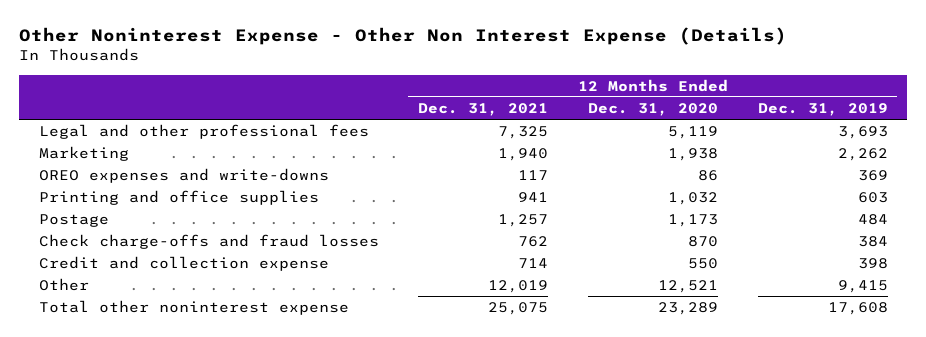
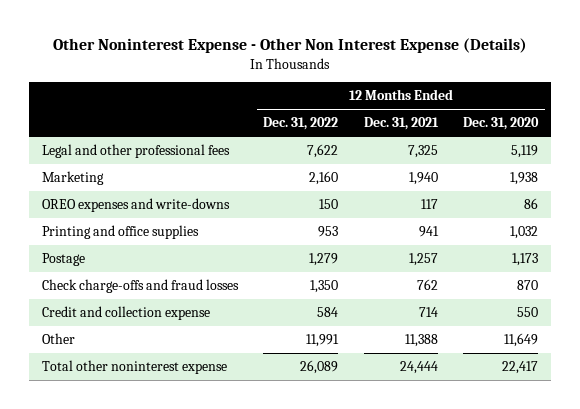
[757,102,888,116] Dec. 31, 2019 -> none
none -> [263,117,339,131] Dec. 31, 2022
[488,280,549,294] 12,019 -> [404,334,438,348] 11,388
[657,280,718,294] 12,521 -> [504,333,539,348] 11,649
[488,302,549,316] 25,075 -> [399,361,438,375] 24,444
[657,302,718,316] 23,289 -> [502,361,539,375] 22,417

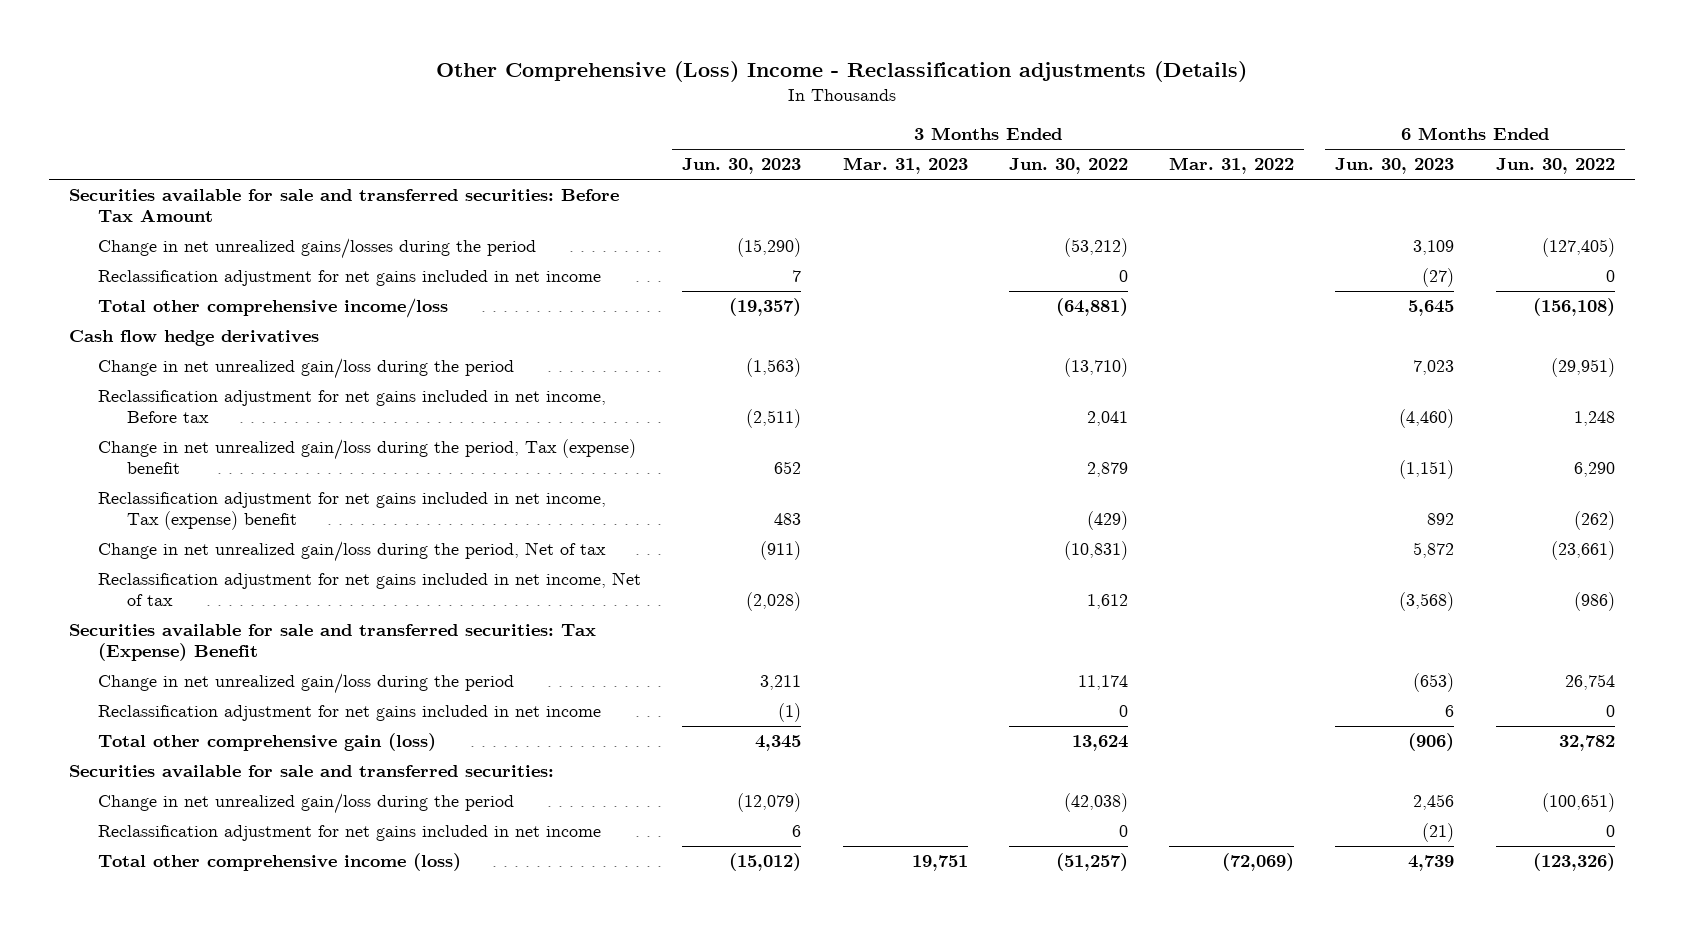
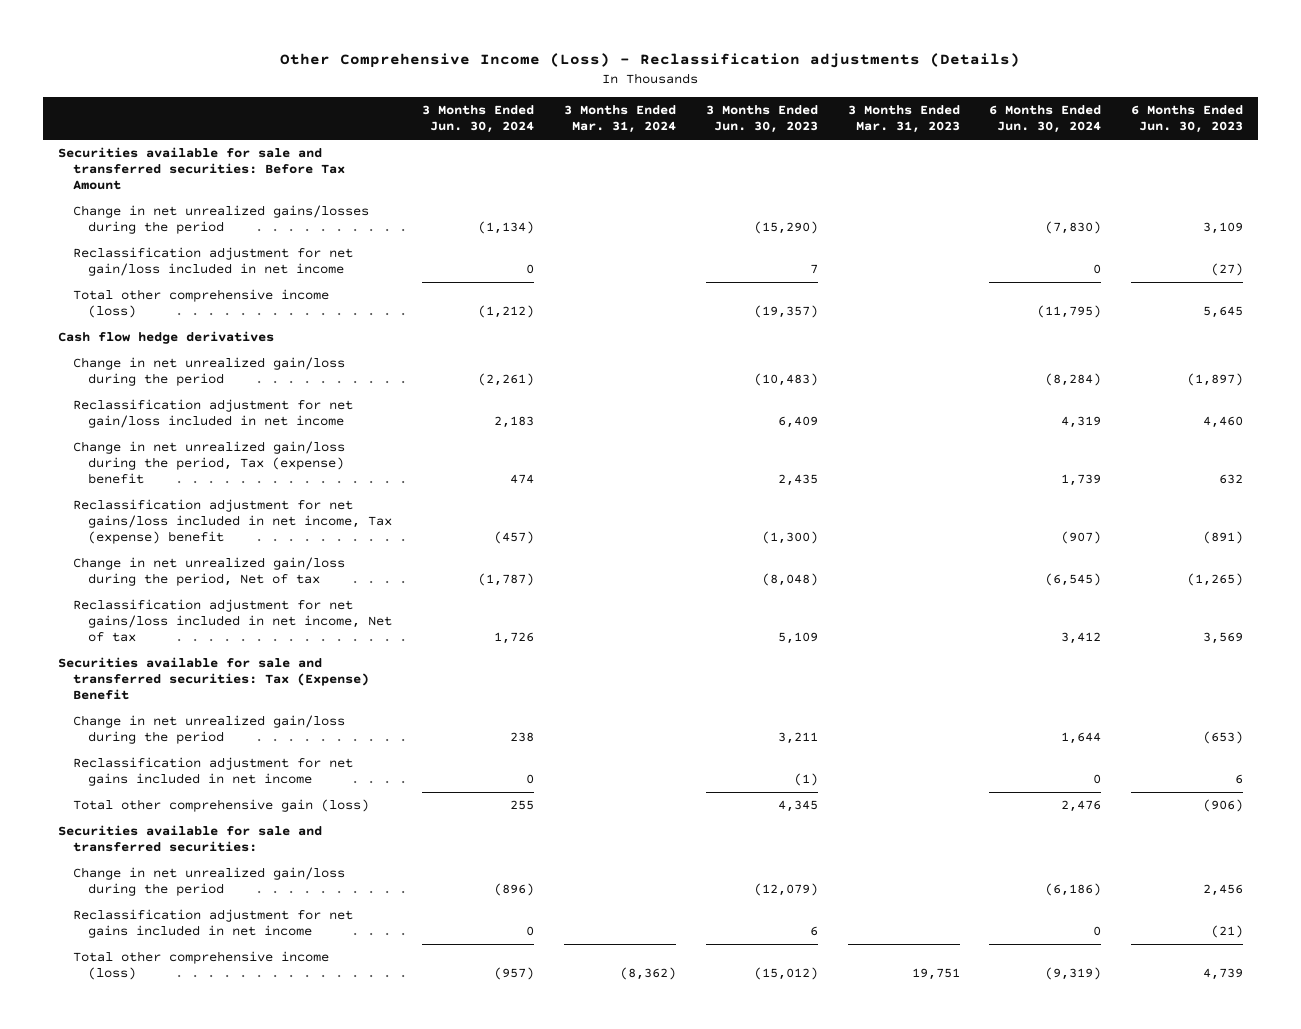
[436,60,1248,82] Other Comprehensive (Loss) Income - Reclassification adjustments (Details) -> [280,53,1021,69] Other Comprehensive Income (Loss) - Reclassification adjustments (Details)
[1008,158,1128,175] Jun. 30, 2022 -> none
[1169,157,1295,175] Mar. 31, 2022 -> none
[1495,158,1615,175] Jun. 30, 2022 -> none
none -> [422,105,535,134] 3 Months Ended Jun. 30, 2024
none -> [563,105,676,134] 3 Months Ended Mar. 31, 2024
none -> [989,105,1102,134] 6 Months Ended Jun. 30, 2024
[97,270,601,287] Reclassification adjustment for net gains included in net income -> [72,247,353,277] Reclassification adjustment for net gain/loss included in net income
[97,298,448,319] Total other comprehensive income/loss -> [72,289,329,319] Total other comprehensive income (loss)
[746,358,802,378] (1,563) -> [753,373,818,387] (10,483)
[1413,360,1455,376] 7,023 -> [1187,373,1244,387] (1,897)
[97,390,606,423] Reclassification adjustment for net gains included in net income, Before tax -> [72,399,353,429] Reclassification adjustment for net gain/loss included in net income
[746,408,802,428] (2,511) -> [777,416,818,429] 6,409
[1399,408,1455,428] (4,460) -> [1203,416,1244,429] 4,460
[774,460,802,474] 652 -> [777,474,818,487] 2,435
[1399,459,1455,479] (1,151) -> [1219,474,1244,485] 632
[97,492,606,530] Reclassification adjustment for net gains included in net income, Tax (expense) benefit -> [72,499,393,545] Reclassification adjustment for net gains/loss included in net income, Tax (expense) benefit
[774,512,802,525] 483 -> [761,531,818,545] (1,300)
[1427,512,1455,525] 892 -> [1203,531,1244,545] (891)
[760,541,802,561] (911) -> [761,573,818,587] (8,048)
[1413,542,1455,559] 5,872 -> [1187,573,1244,587] (1,265)
[97,572,641,606] Reclassification adjustment for net gains included in net income, Net of tax -> [72,599,393,643] Reclassification adjustment for net gains/loss included in net income, Net of tax
[746,591,802,611] (2,028) -> [777,632,818,645] 5,109
[1399,591,1455,611] (3,568) -> [1203,632,1244,645] 3,569

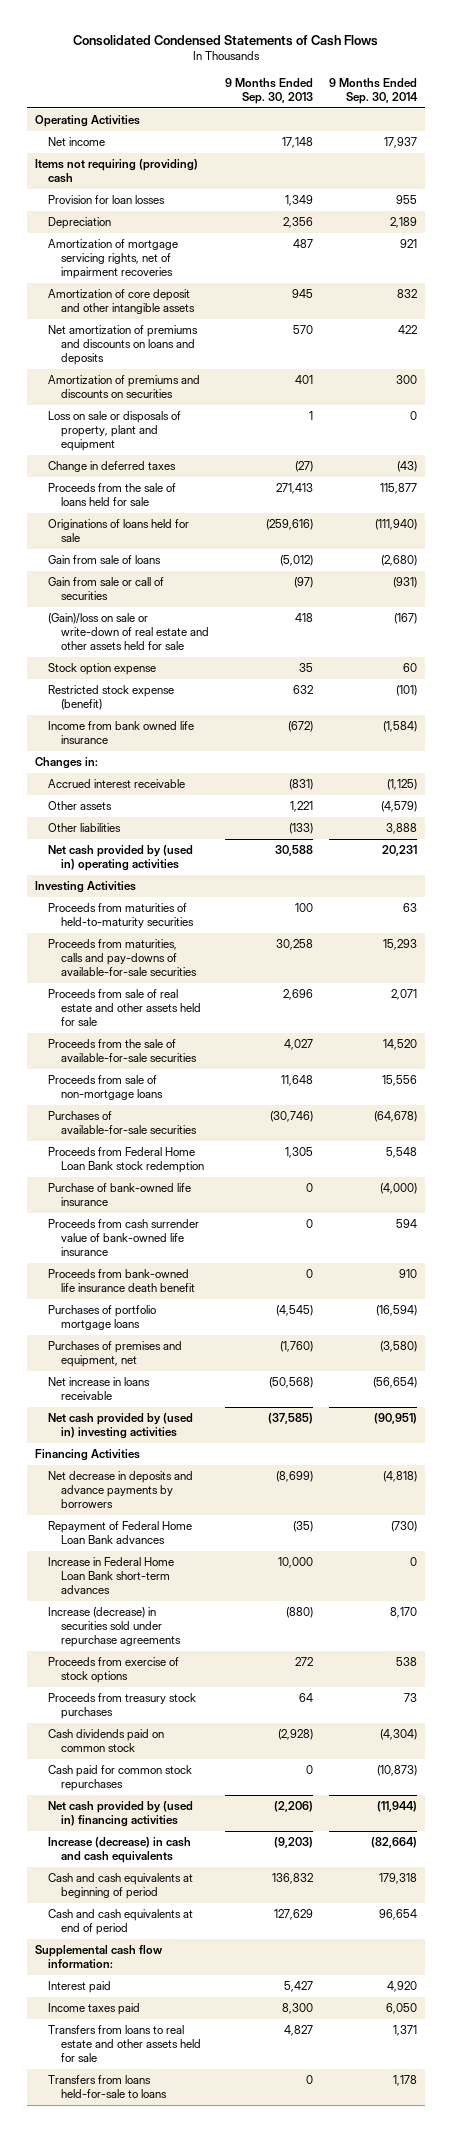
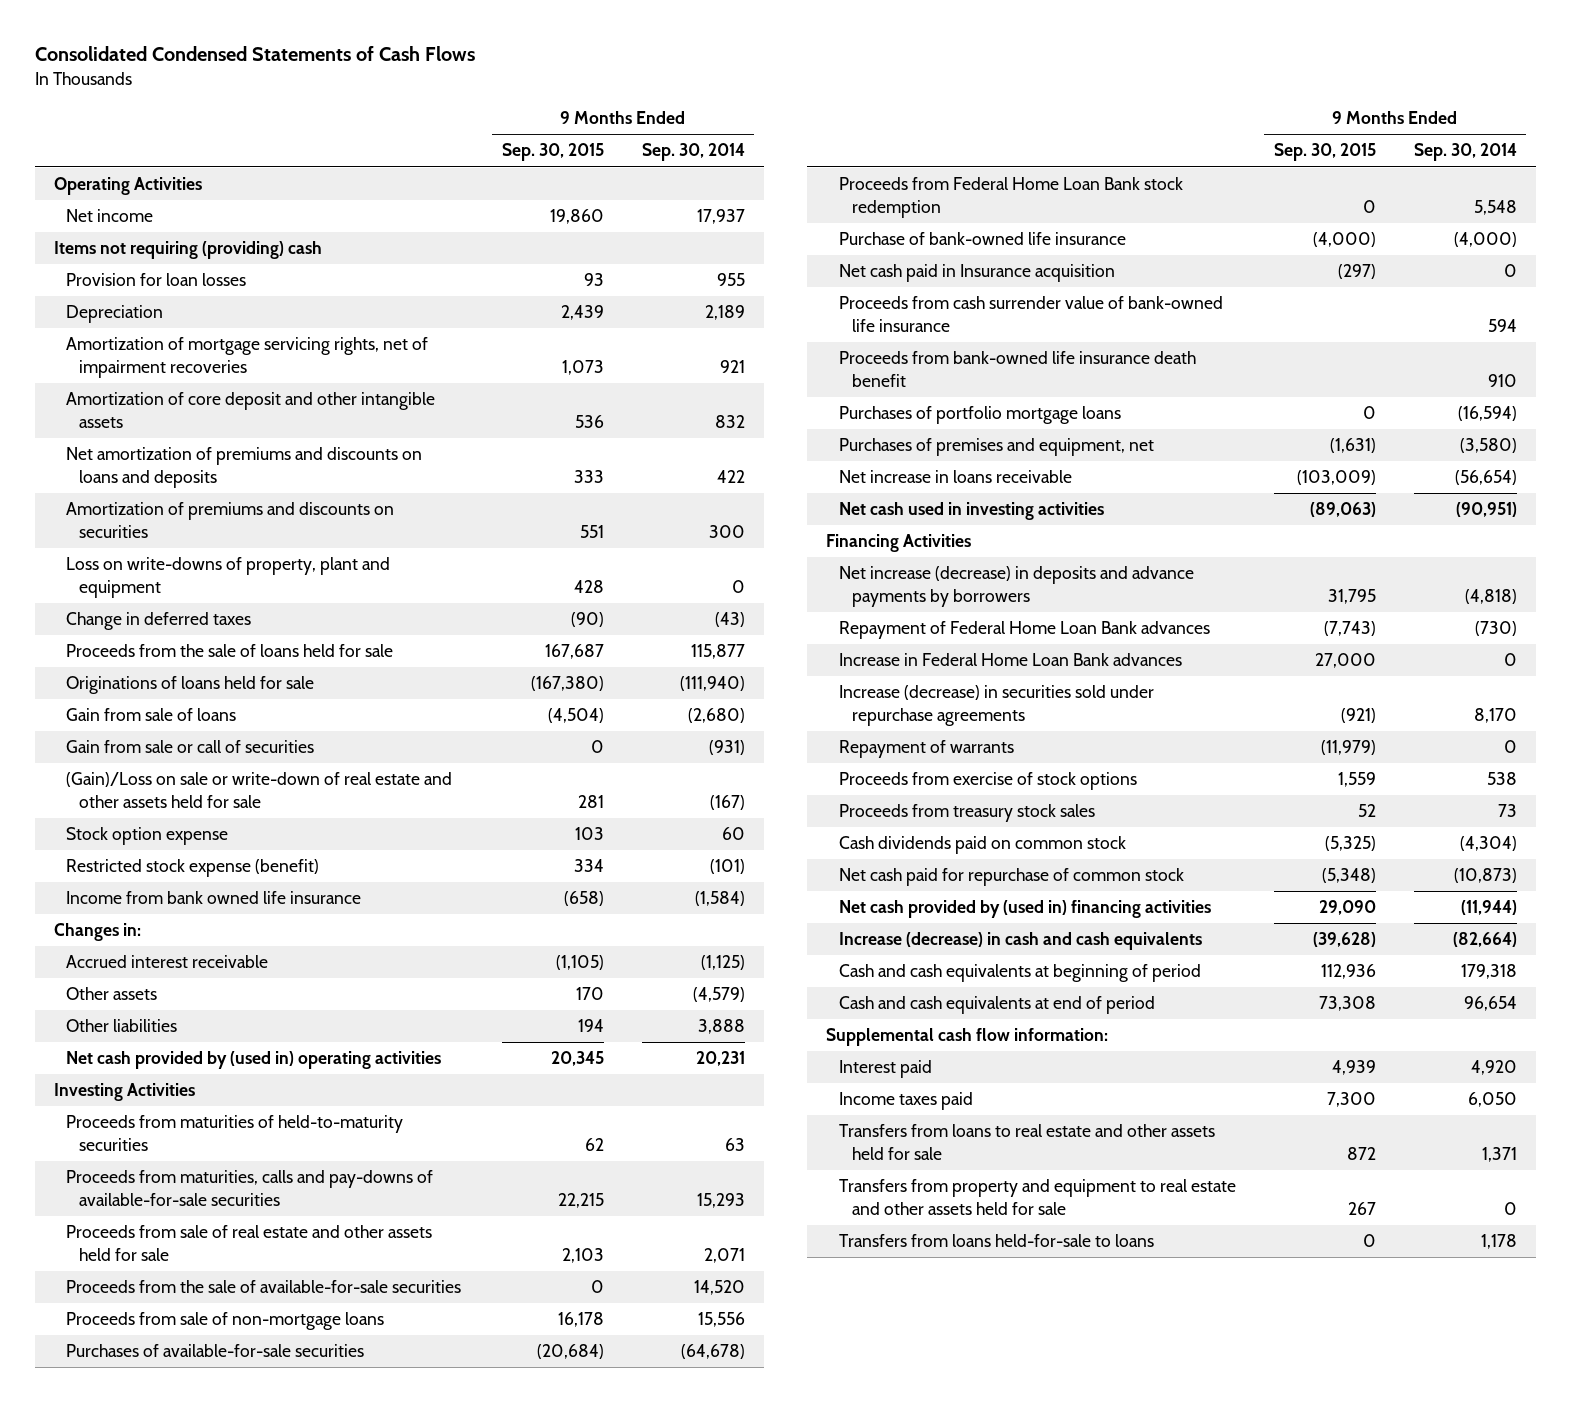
[224,78,313,105] 9 Months Ended Sep. 30, 2013 -> none
none -> [501,143,604,162] Sep. 30, 2015
[47,411,181,452] Loss on sale or disposals of property, plant and equipment -> [66,557,391,598] Loss on write-downs of property, plant and equipment
[47,613,209,651] (Gain)/loss on sale or write-down of real estate and other assets held for sale -> [66,772,453,808] (Gain)/Loss on sale or write-down of real estate and other assets held for sale
none -> [838,264,1115,283] Net cash paid in Insurance acquisition
[47,1413,193,1440] Net cash provided by (used in) investing activities -> [838,502,1104,521] Net cash used in investing activities
[47,1471,193,1509] Net decrease in deposits and advance payments by borrowers -> [838,566,1194,607] Net increase (decrease) in deposits and advance payments by borrowers
[47,1557,174,1595] Increase in Federal Home Loan Bank short-term advances -> [838,653,1182,667] Increase in Federal Home Loan Bank advances
none -> [838,740,1014,759] Repayment of warrants
[47,1693,196,1720] Proceeds from treasury stock purchases -> [838,804,1095,823] Proceeds from treasury stock sales
[47,1765,192,1792] Cash paid for common stock repurchases -> [838,868,1184,887] Net cash paid for repurchase of common stock
none -> [838,1179,1236,1215] Transfers from property and equipment to real estate and other assets held for sale

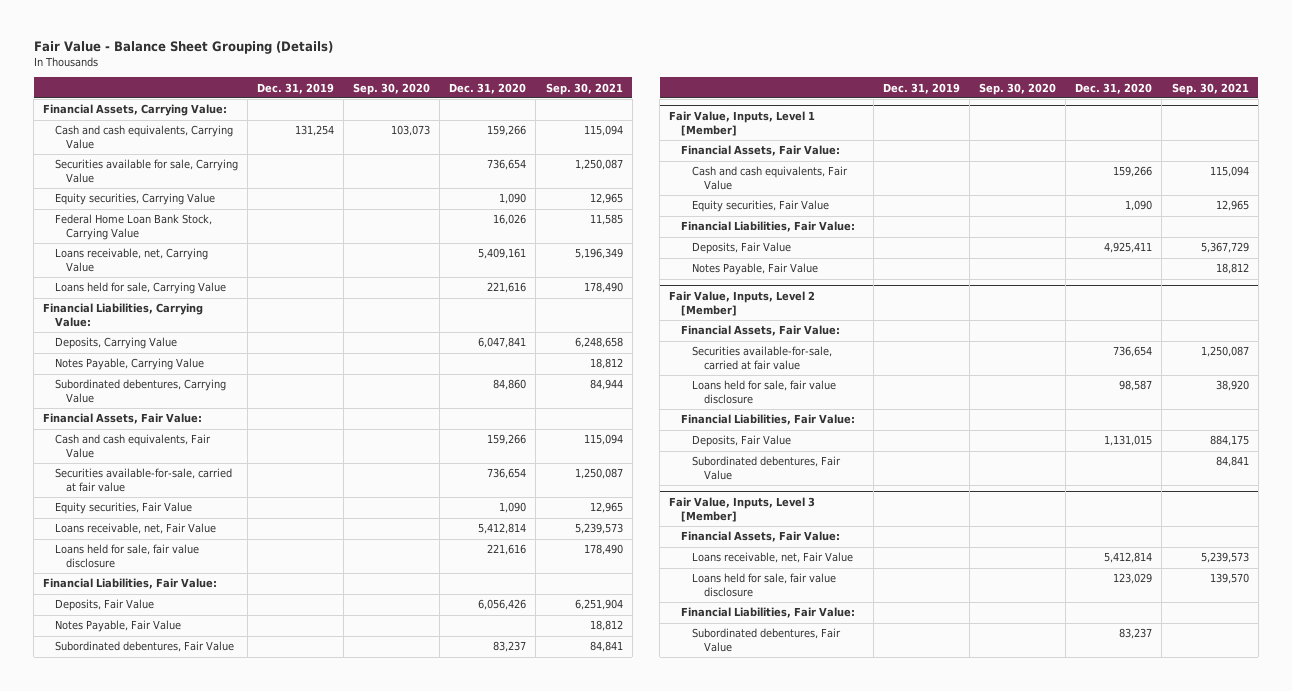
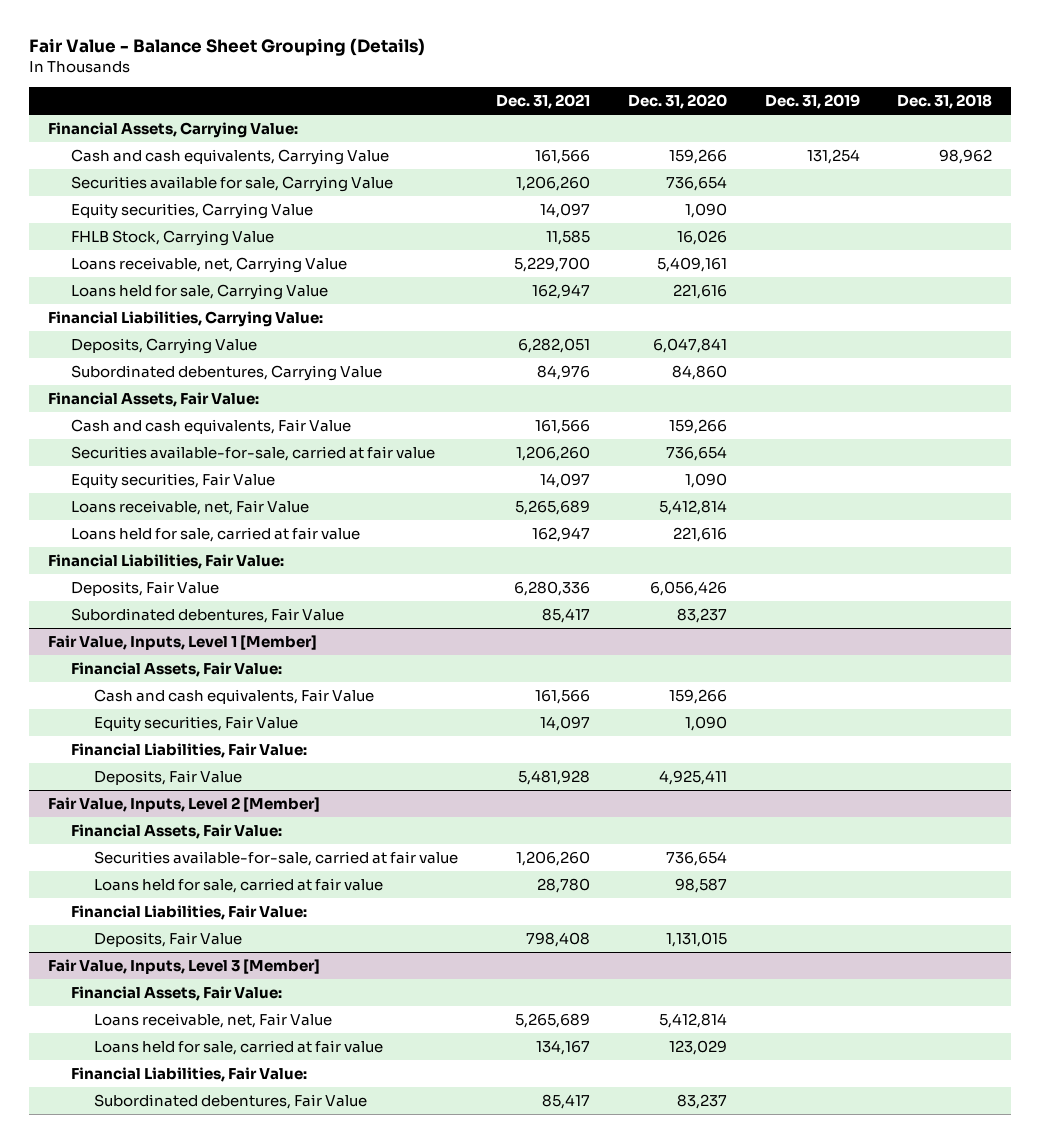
[353,82,431,95] Sep. 30, 2020 -> none
[545,82,623,95] Sep. 30, 2021 -> none
none -> [496,94,591,110] Dec. 31, 2021
none -> [897,94,993,110] Dec. 31, 2018
[54,214,212,240] Federal Home Loan Bank Stock, Carrying Value -> [71,230,275,247] FHLB Stock, Carrying Value
[54,358,204,371] Notes Payable, Carrying Value -> none
[54,544,199,568] Loans held for sale, fair value disclosure -> [71,527,361,543] Loans held for sale, carried at fair value
[54,620,181,633] Notes Payable, Fair Value -> none
[692,263,819,276] Notes Payable, Fair Value -> none
[692,380,837,404] Loans held for sale, fair value disclosure -> [94,878,384,894] Loans held for sale, carried at fair value
[692,456,842,480] Subordinated debentures, Fair Value -> none
[692,573,837,597] Loans held for sale, fair value disclosure -> [94,1040,384,1056] Loans held for sale, carried at fair value

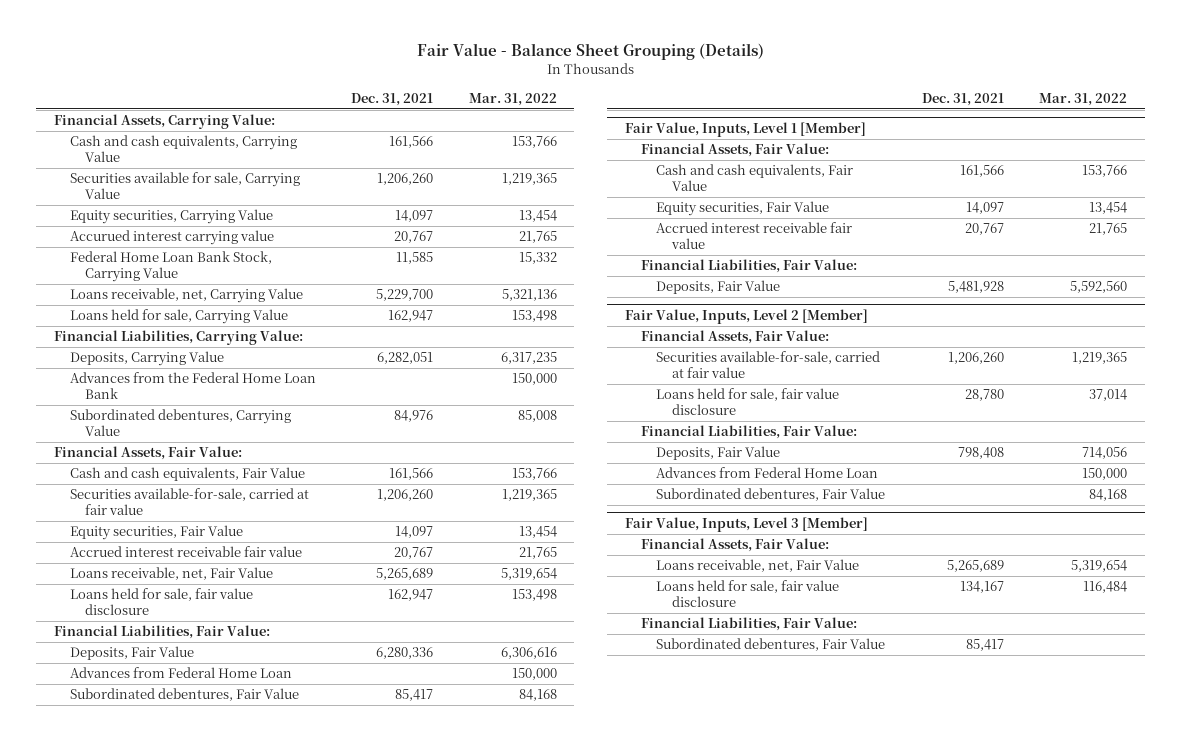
[627,94,727,110] Dec. 31, 2020 -> none
[764,94,860,110] Dec. 31, 2019 -> none
[897,94,993,110] Dec. 31, 2018 -> none
none -> [468,92,557,106] Mar. 31, 2022
none -> [69,230,274,246] Accurued interest carrying value
[71,230,275,247] FHLB Stock, Carrying Value -> [69,251,272,283] Federal Home Loan Bank Stock, Carrying Value
none -> [69,372,316,400] Advances from the Federal Home Loan Bank
none -> [69,546,302,558] Accrued interest receivable fair value
[71,527,361,543] Loans held for sale, carried at fair value -> [69,588,253,616] Loans held for sale, fair value disclosure
none -> [69,667,292,679] Advances from Federal Home Loan
none -> [656,222,853,250] Accrued interest receivable fair value
[94,878,384,894] Loans held for sale, carried at fair value -> [656,388,840,416] Loans held for sale, fair value disclosure
none -> [656,467,879,479] Advances from Federal Home Loan
none -> [656,488,886,502] Subordinated debentures, Fair Value
[94,1040,384,1056] Loans held for sale, carried at fair value -> [656,580,840,608] Loans held for sale, fair value disclosure

